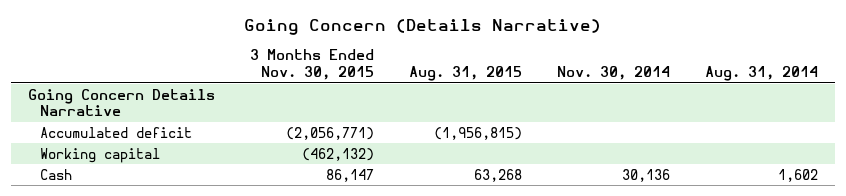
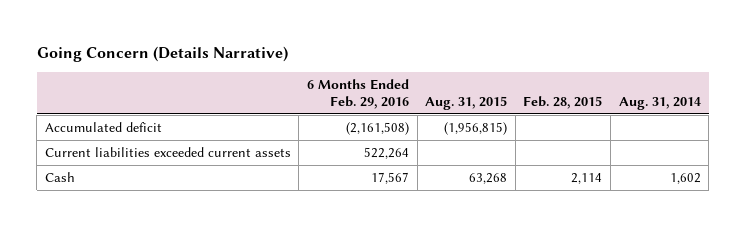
[250,49,375,81] 3 Months Ended Nov. 30, 2015 -> none
[557,66,671,81] Nov. 30, 2014 -> none
none -> [306,79,409,109] 6 Months Ended Feb. 29, 2016
none -> [523,95,603,109] Feb. 28, 2015
[28,88,216,117] Going Concern Details Narrative -> none
[39,147,160,163] Working capital -> [44,147,291,158] Current liabilities exceeded current assets

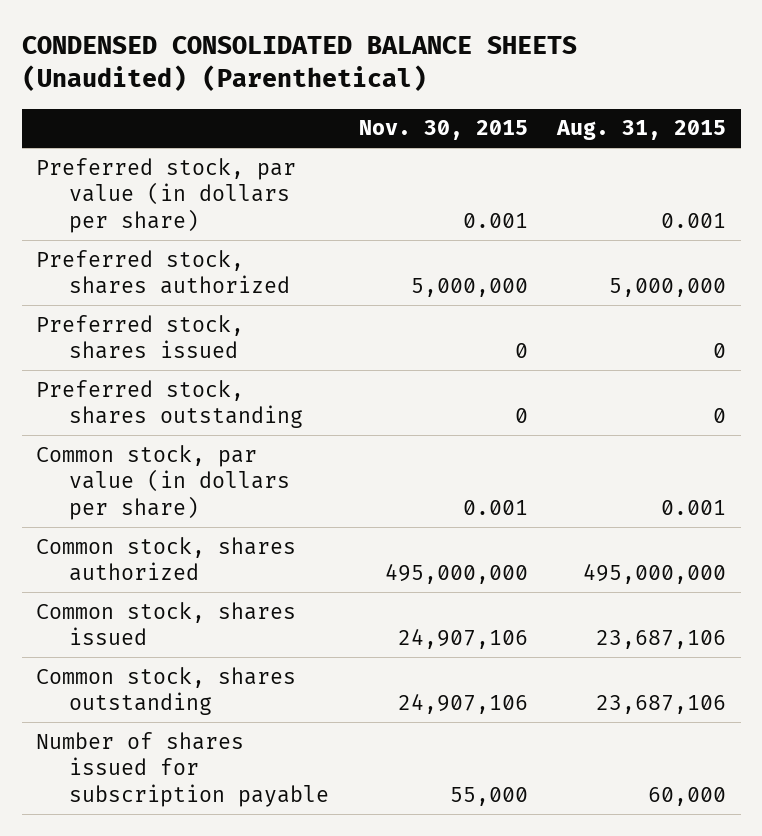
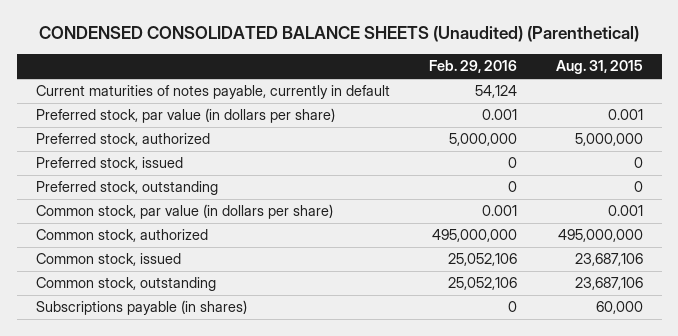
[358,120,528,141] Nov. 30, 2015 -> none
none -> [428,60,517,74] Feb. 29, 2016
none -> [35,85,390,100] Current maturities of notes payable, currently in default
[36,249,291,295] Preferred stock, shares authorized -> [35,133,210,147] Preferred stock, authorized
[36,314,245,360] Preferred stock, shares issued -> [35,157,183,171] Preferred stock, issued
[36,379,304,429] Preferred stock, shares outstanding -> [35,181,218,196] Preferred stock, outstanding
[36,536,297,582] Common stock, shares authorized -> [35,229,208,243] Common stock, authorized
[36,601,297,646] Common stock, shares issued -> [35,253,181,267] Common stock, issued
[36,666,297,716] Common stock, shares outstanding -> [35,277,216,292] Common stock, outstanding
[36,731,330,807] Number of shares issued for subscription payable -> [35,300,247,316] Subscriptions payable (in shares)

